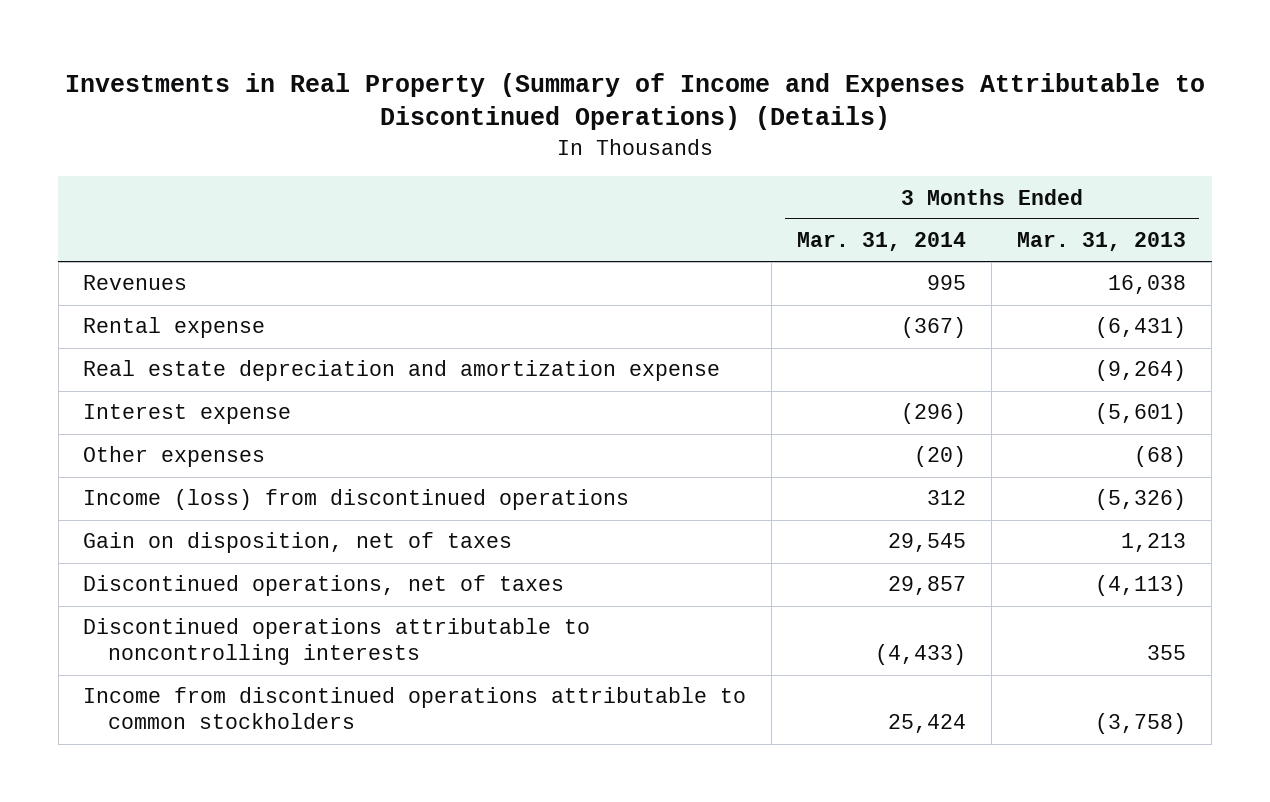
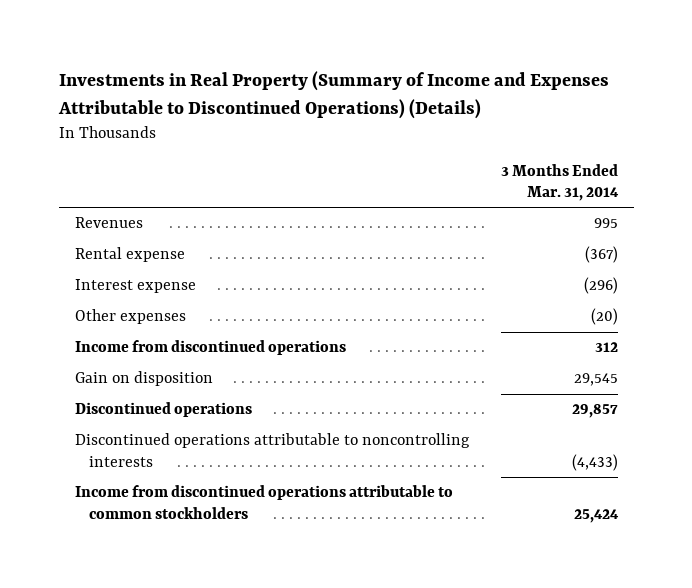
[1017,232,1187,252] Mar. 31, 2013 -> none
[83,360,721,382] Real estate depreciation and amortization expense -> none
[83,489,630,511] Income (loss) from discontinued operations -> [74,340,346,356] Income from discontinued operations
[83,532,513,554] Gain on disposition, net of taxes -> [74,371,213,387] Gain on disposition
[83,575,565,597] Discontinued operations, net of taxes -> [74,402,252,418] Discontinued operations

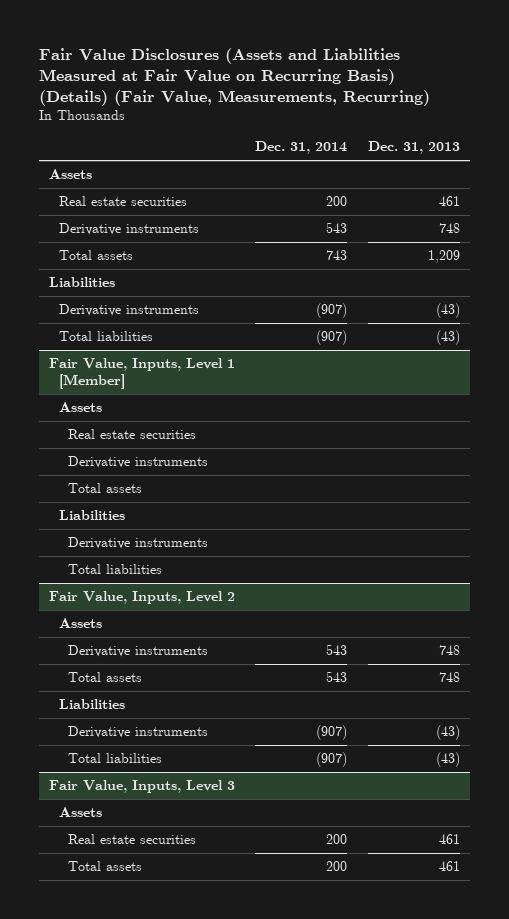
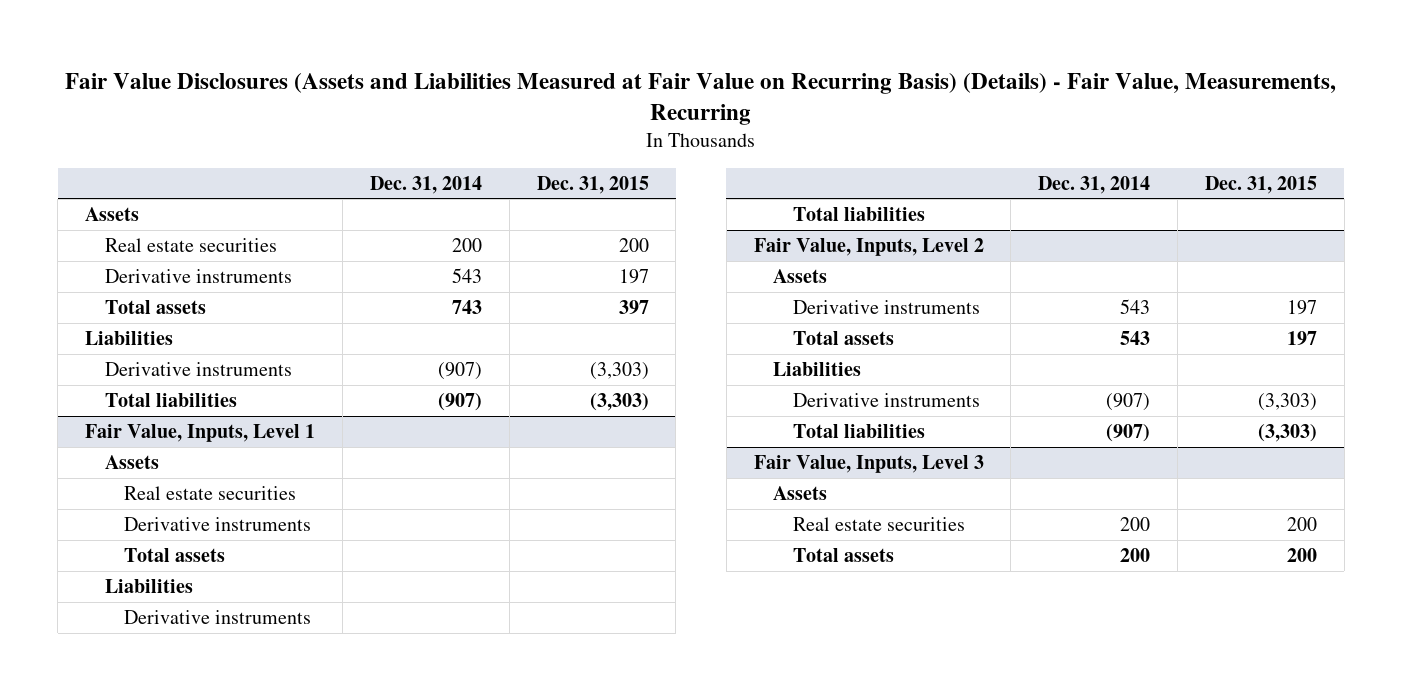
[38,47,430,106] Fair Value Disclosures (Assets and Liabilities Measured at Fair Value on Recurring Basis) (Details) (Fair Value, Measurements, Recurring) -> [65,72,1337,126] Fair Value Disclosures (Assets and Liabilities Measured at Fair Value on Recurring Basis) (Details) - Fair Value, Measurements, Recurring
[367,141,460,155] Dec. 31, 2013 -> none
none -> [536,175,649,194] Dec. 31, 2015
[49,358,236,389] Fair Value, Inputs, Level 1 [Member] -> [85,423,316,442] Fair Value, Inputs, Level 1

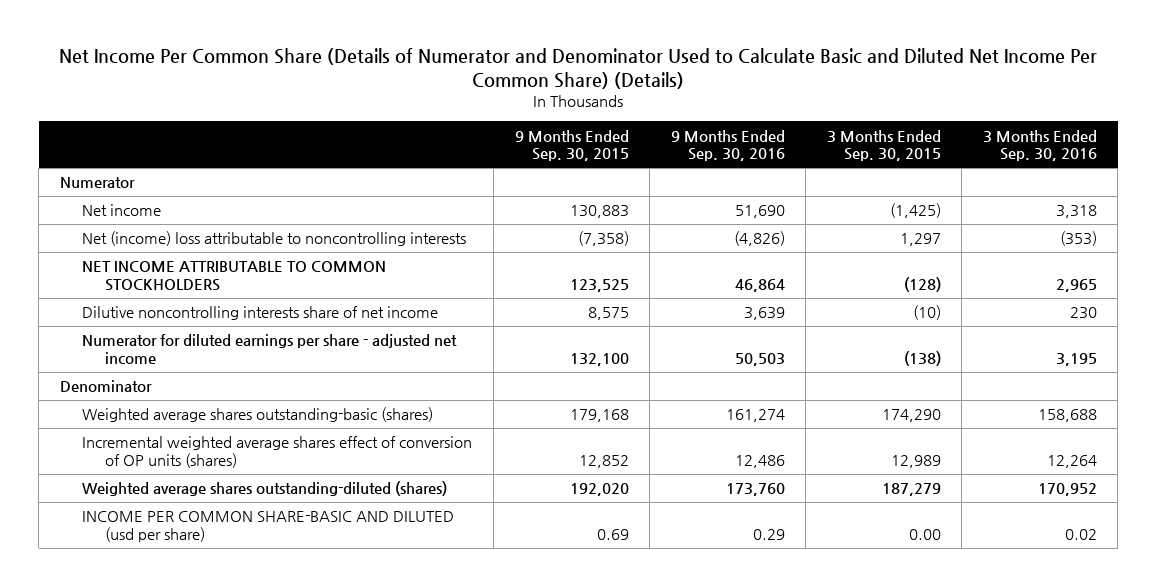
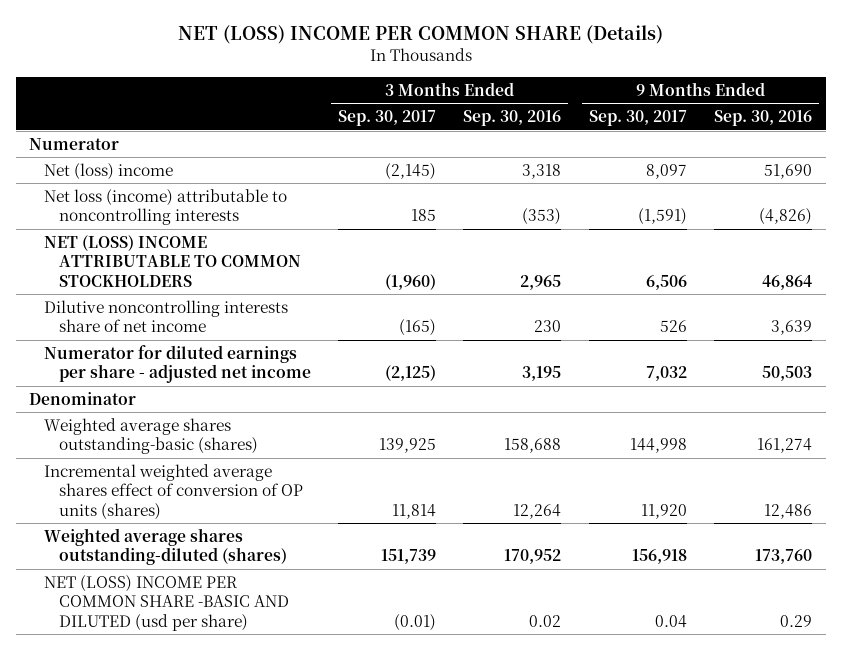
[59,48,1098,89] Net Income Per Common Share (Details of Numerator and Denominator Used to Calculate Basic and Diluted Net Income Per Common Share) (Details) -> [177,25,663,45] NET (LOSS) INCOME PER COMMON SHARE (Details)
[514,129,629,162] 9 Months Ended Sep. 30, 2015 -> none
[826,129,941,162] 3 Months Ended Sep. 30, 2015 -> none
none -> [338,110,437,127] Sep. 30, 2017
none -> [588,110,687,127] Sep. 30, 2017
[82,204,162,217] Net income -> [44,162,174,180] Net (loss) income
[82,231,467,247] Net (income) loss attributable to noncontrolling interests -> [44,188,288,226] Net loss (income) attributable to noncontrolling interests
[82,261,387,292] NET INCOME ATTRIBUTABLE TO COMMON STOCKHOLDERS -> [44,234,301,287] NET (LOSS) INCOME ATTRIBUTABLE TO COMMON STOCKHOLDERS
[82,511,455,543] INCOME PER COMMON SHARE-BASIC AND DILUTED (usd per share) -> [44,574,289,631] NET (LOSS) INCOME PER COMMON SHARE -BASIC AND DILUTED (usd per share)

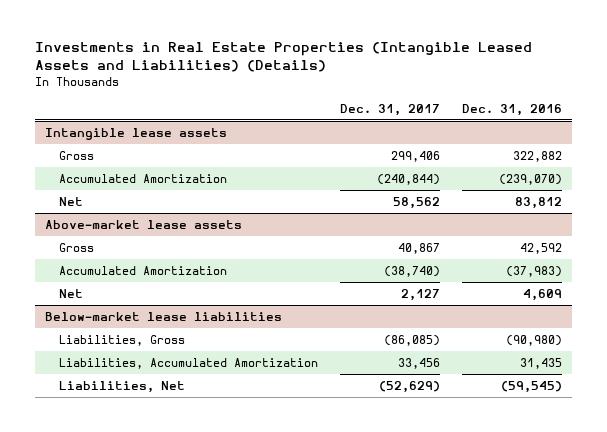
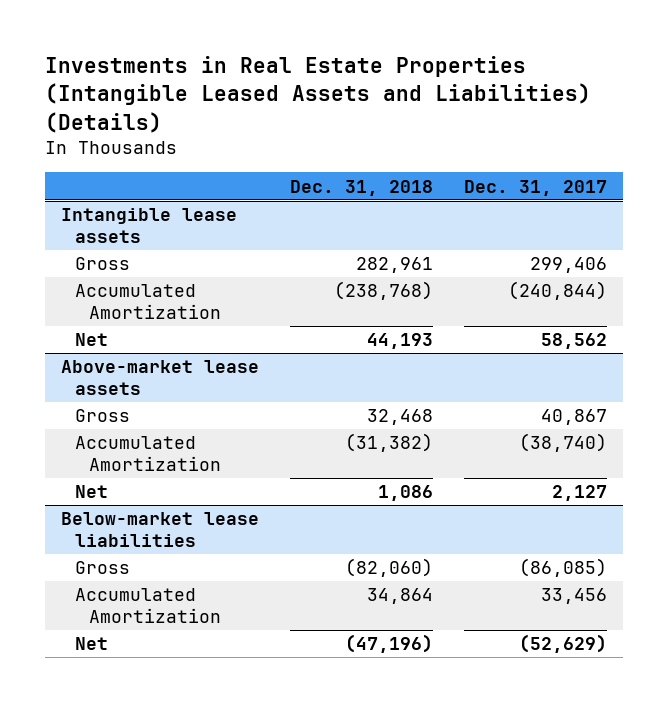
[461,103,562,116] Dec. 31, 2016 -> none
none -> [289,179,433,196] Dec. 31, 2018
[59,334,186,346] Liabilities, Gross -> [74,561,130,575] Gross
[59,357,319,369] Liabilities, Accumulated Amortization -> [74,588,221,623] Accumulated Amortization
[59,380,186,393] Liabilities, Net -> [74,637,108,651] Net

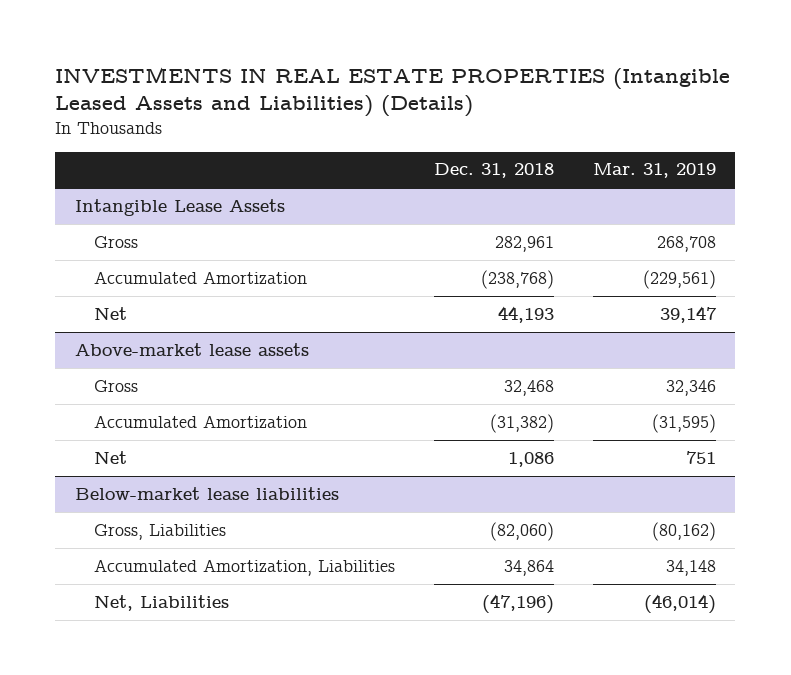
[45,56,592,133] Investments in Real Estate Properties (Intangible Leased Assets and Liabilities) (Details) -> [55,66,731,118] INVESTMENTS IN REAL ESTATE PROPERTIES (Intangible Leased Assets and Liabilities) (Details)
[464,179,608,196] Dec. 31, 2017 -> none
none -> [592,163,716,179] Mar. 31, 2019
[60,208,237,243] Intangible lease assets -> [74,198,285,216] Intangible Lease Assets
[74,561,130,575] Gross -> [93,523,226,540] Gross, Liabilities
[74,588,221,623] Accumulated Amortization -> [93,558,395,576] Accumulated Amortization, Liabilities
[74,637,108,651] Net -> [93,594,229,611] Net, Liabilities

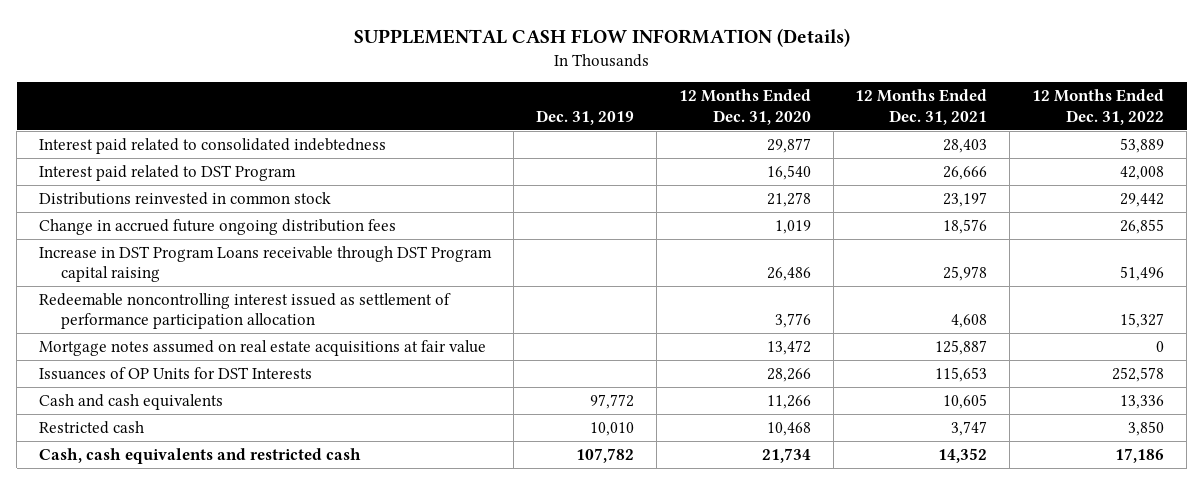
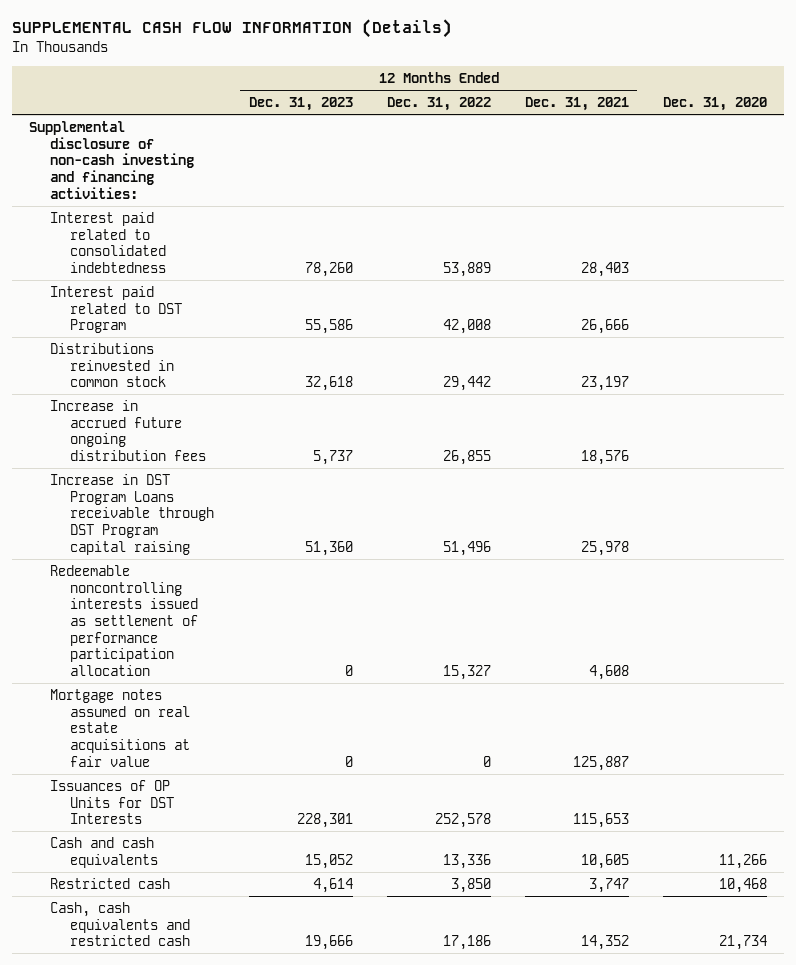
[535,109,634,125] Dec. 31, 2019 -> none
[678,89,811,125] 12 Months Ended Dec. 31, 2020 -> none
none -> [248,97,353,112] Dec. 31, 2023
none -> [663,97,768,112] Dec. 31, 2020
none -> [28,120,194,199] Supplemental disclosure of non-cash investing and financing activities:
[39,218,397,235] Change in accrued future ongoing distribution fees -> [49,399,207,461] Increase in accrued future ongoing distribution fees
[39,292,452,330] Redeemable noncontrolling interest issued as settlement of performance participation allocation -> [49,564,199,676] Redeemable noncontrolling interests issued as settlement of performance participation allocation

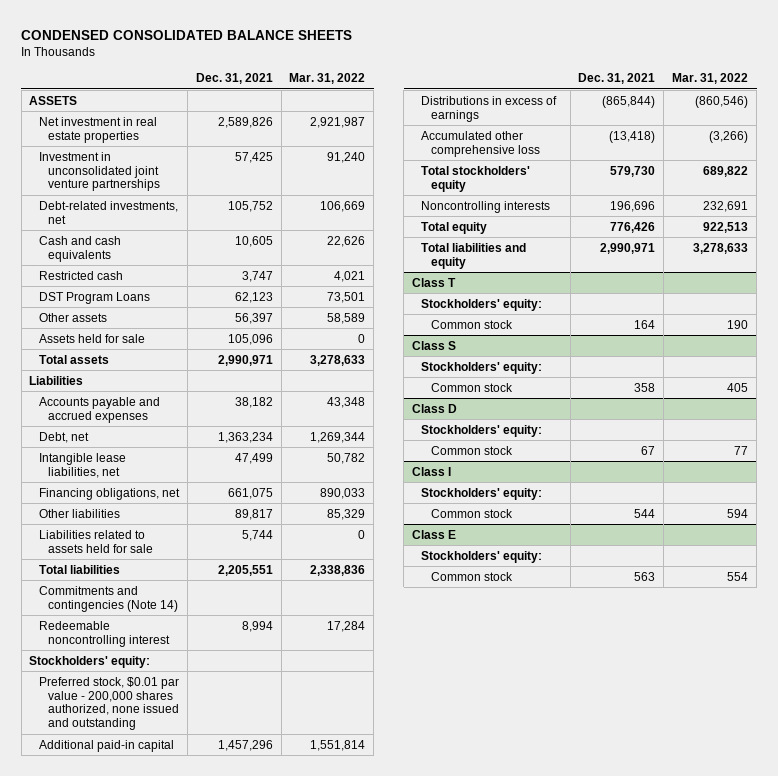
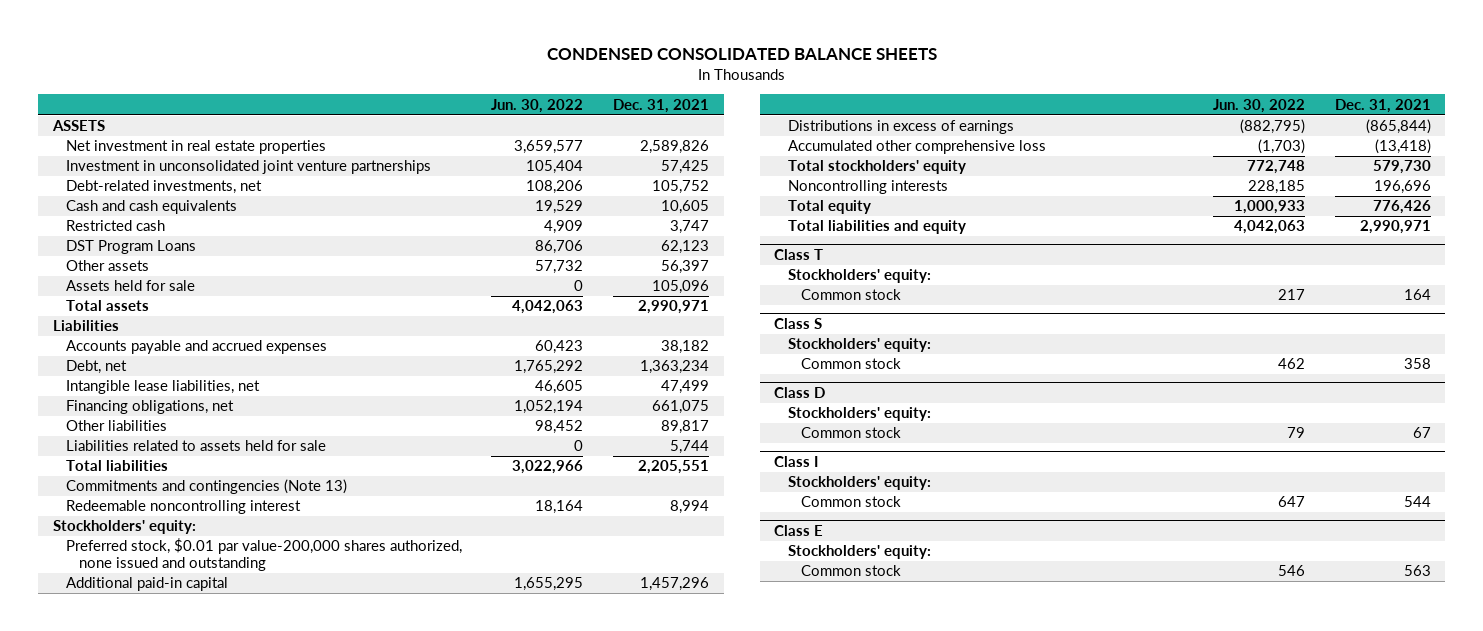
[289,73,366,85] Mar. 31, 2022 -> none
none -> [491,98,584,113] Jun. 30, 2022
[38,585,178,612] Commitments and contingencies (Note 14) -> [65,479,347,495] Commitments and contingencies (Note 13)
[38,676,179,731] Preferred stock, $0.01 par value - 200,000 shares authorized, none issued and outstanding -> [65,538,462,572] Preferred stock, $0.01 par value-200,000 shares authorized, none issued and outstanding

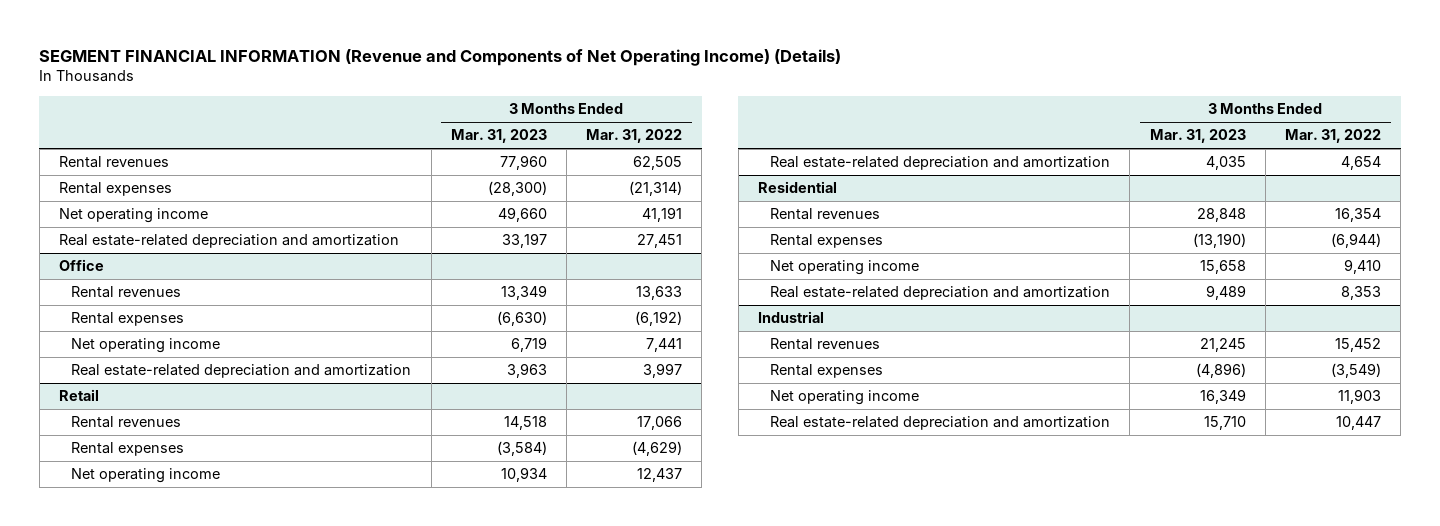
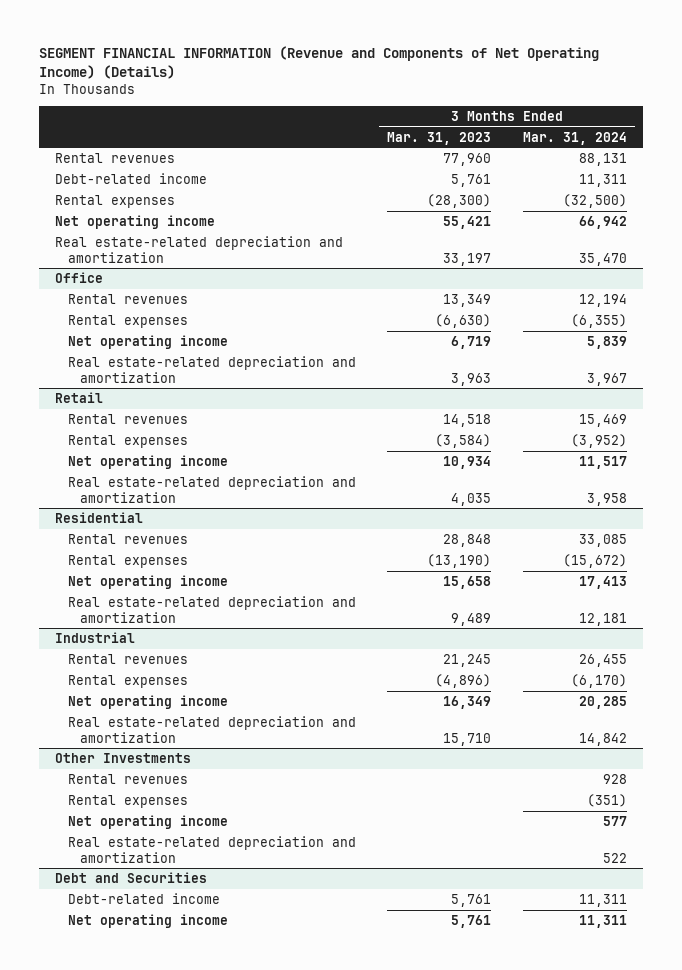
[586,129,683,144] Mar. 31, 2022 -> none
none -> [522,131,627,145] Mar. 31, 2024
none -> [54,172,207,184] Debt-related income
[497,207,547,223] 49,660 -> [443,215,492,229] 55,421
none -> [54,752,191,763] Other Investments
none -> [67,773,188,784] Rental revenues
none -> [67,794,188,808] Rental expenses
none -> [67,814,228,829] Net operating income
none -> [67,835,356,863] Real estate-related depreciation and amortization
none -> [54,871,207,883] Debt and Securities
none -> [67,892,220,904] Debt-related income
none -> [67,913,228,928] Net operating income

